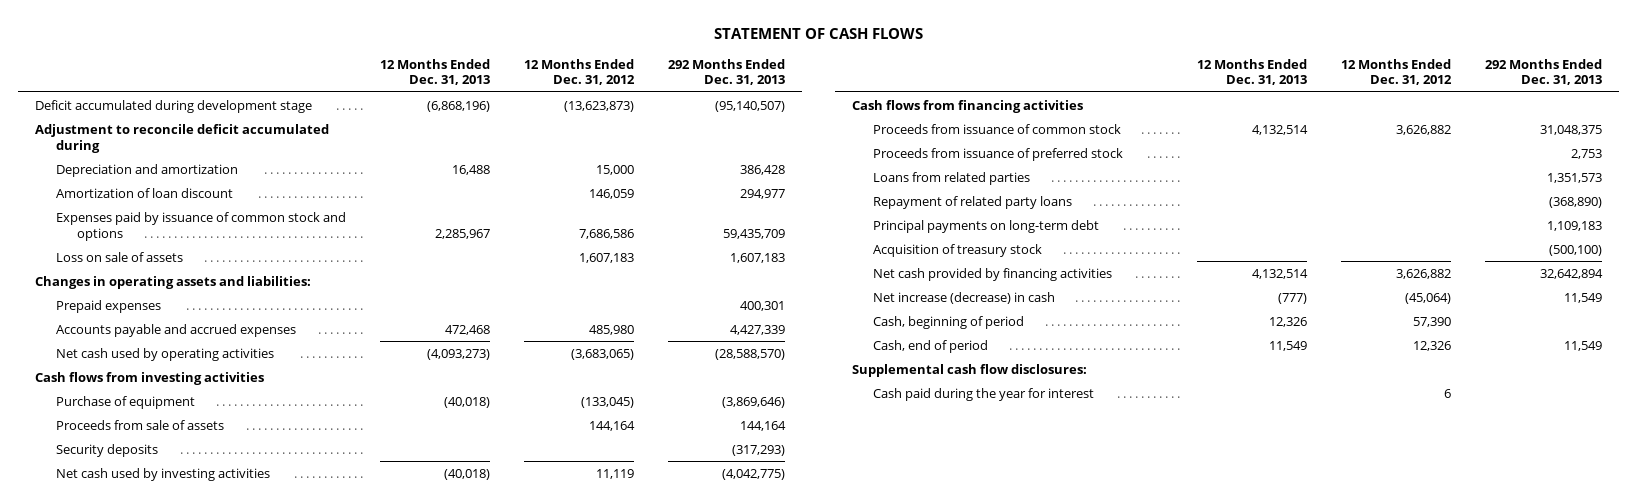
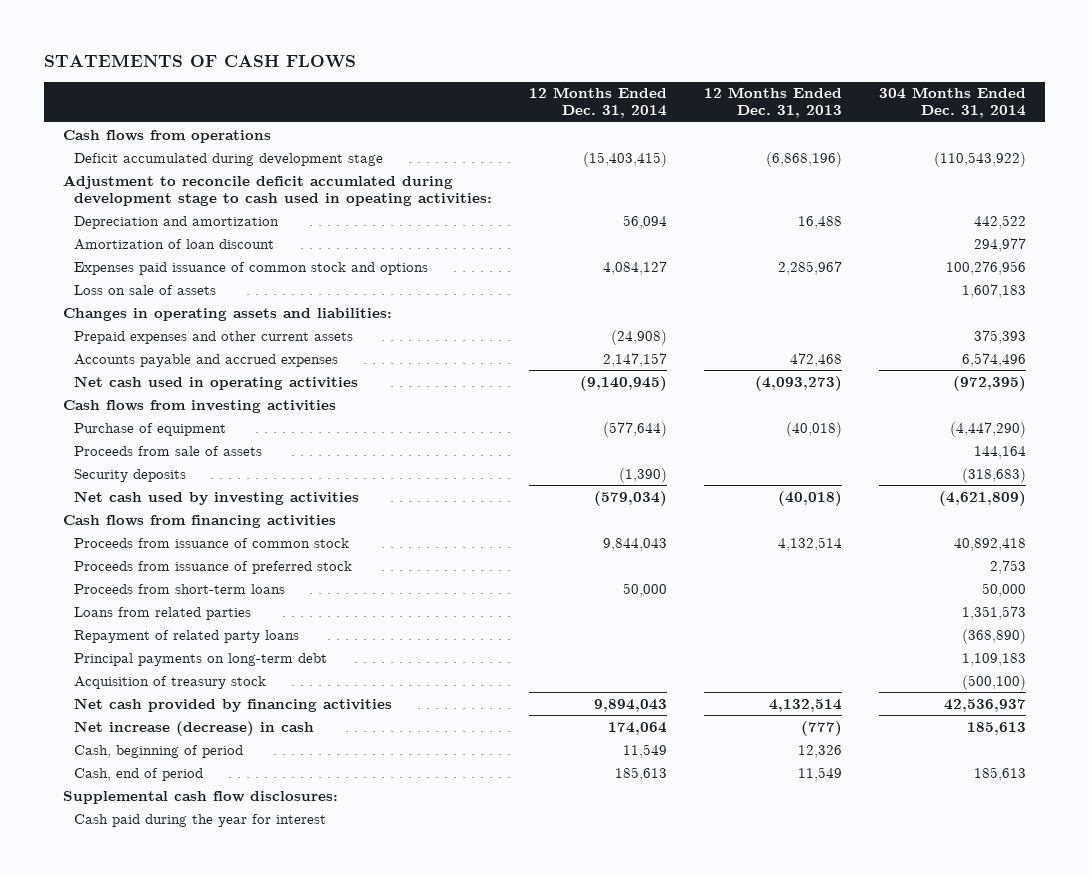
[714,27,924,39] STATEMENT OF CASH FLOWS -> [44,53,357,68] STATEMENTS OF CASH FLOWS
[523,58,635,86] 12 Months Ended Dec. 31, 2012 -> none
[667,58,785,86] 292 Months Ended Dec. 31, 2013 -> none
none -> [529,87,668,119] 12 Months Ended Dec. 31, 2014
none -> [879,87,1027,119] 304 Months Ended Dec. 31, 2014
none -> [62,129,271,143] Cash flows from operations
[35,123,330,153] Adjustment to reconcile deficit accumulated during -> none
none -> [62,174,492,206] Adjustment to reconcile deficit accumlated during development stage to cash used in opeating activities:
[55,211,346,241] Expenses paid by issuance of common stock and options -> [73,261,428,275] Expenses paid issuance of common stock and options
[55,299,161,313] Prepaid expenses -> [73,330,353,344] Prepaid expenses and other current assets
[55,347,274,361] Net cash used by operating activities -> [73,375,358,390] Net cash used in operating activities
none -> [73,583,285,594] Proceeds from short-term loans

